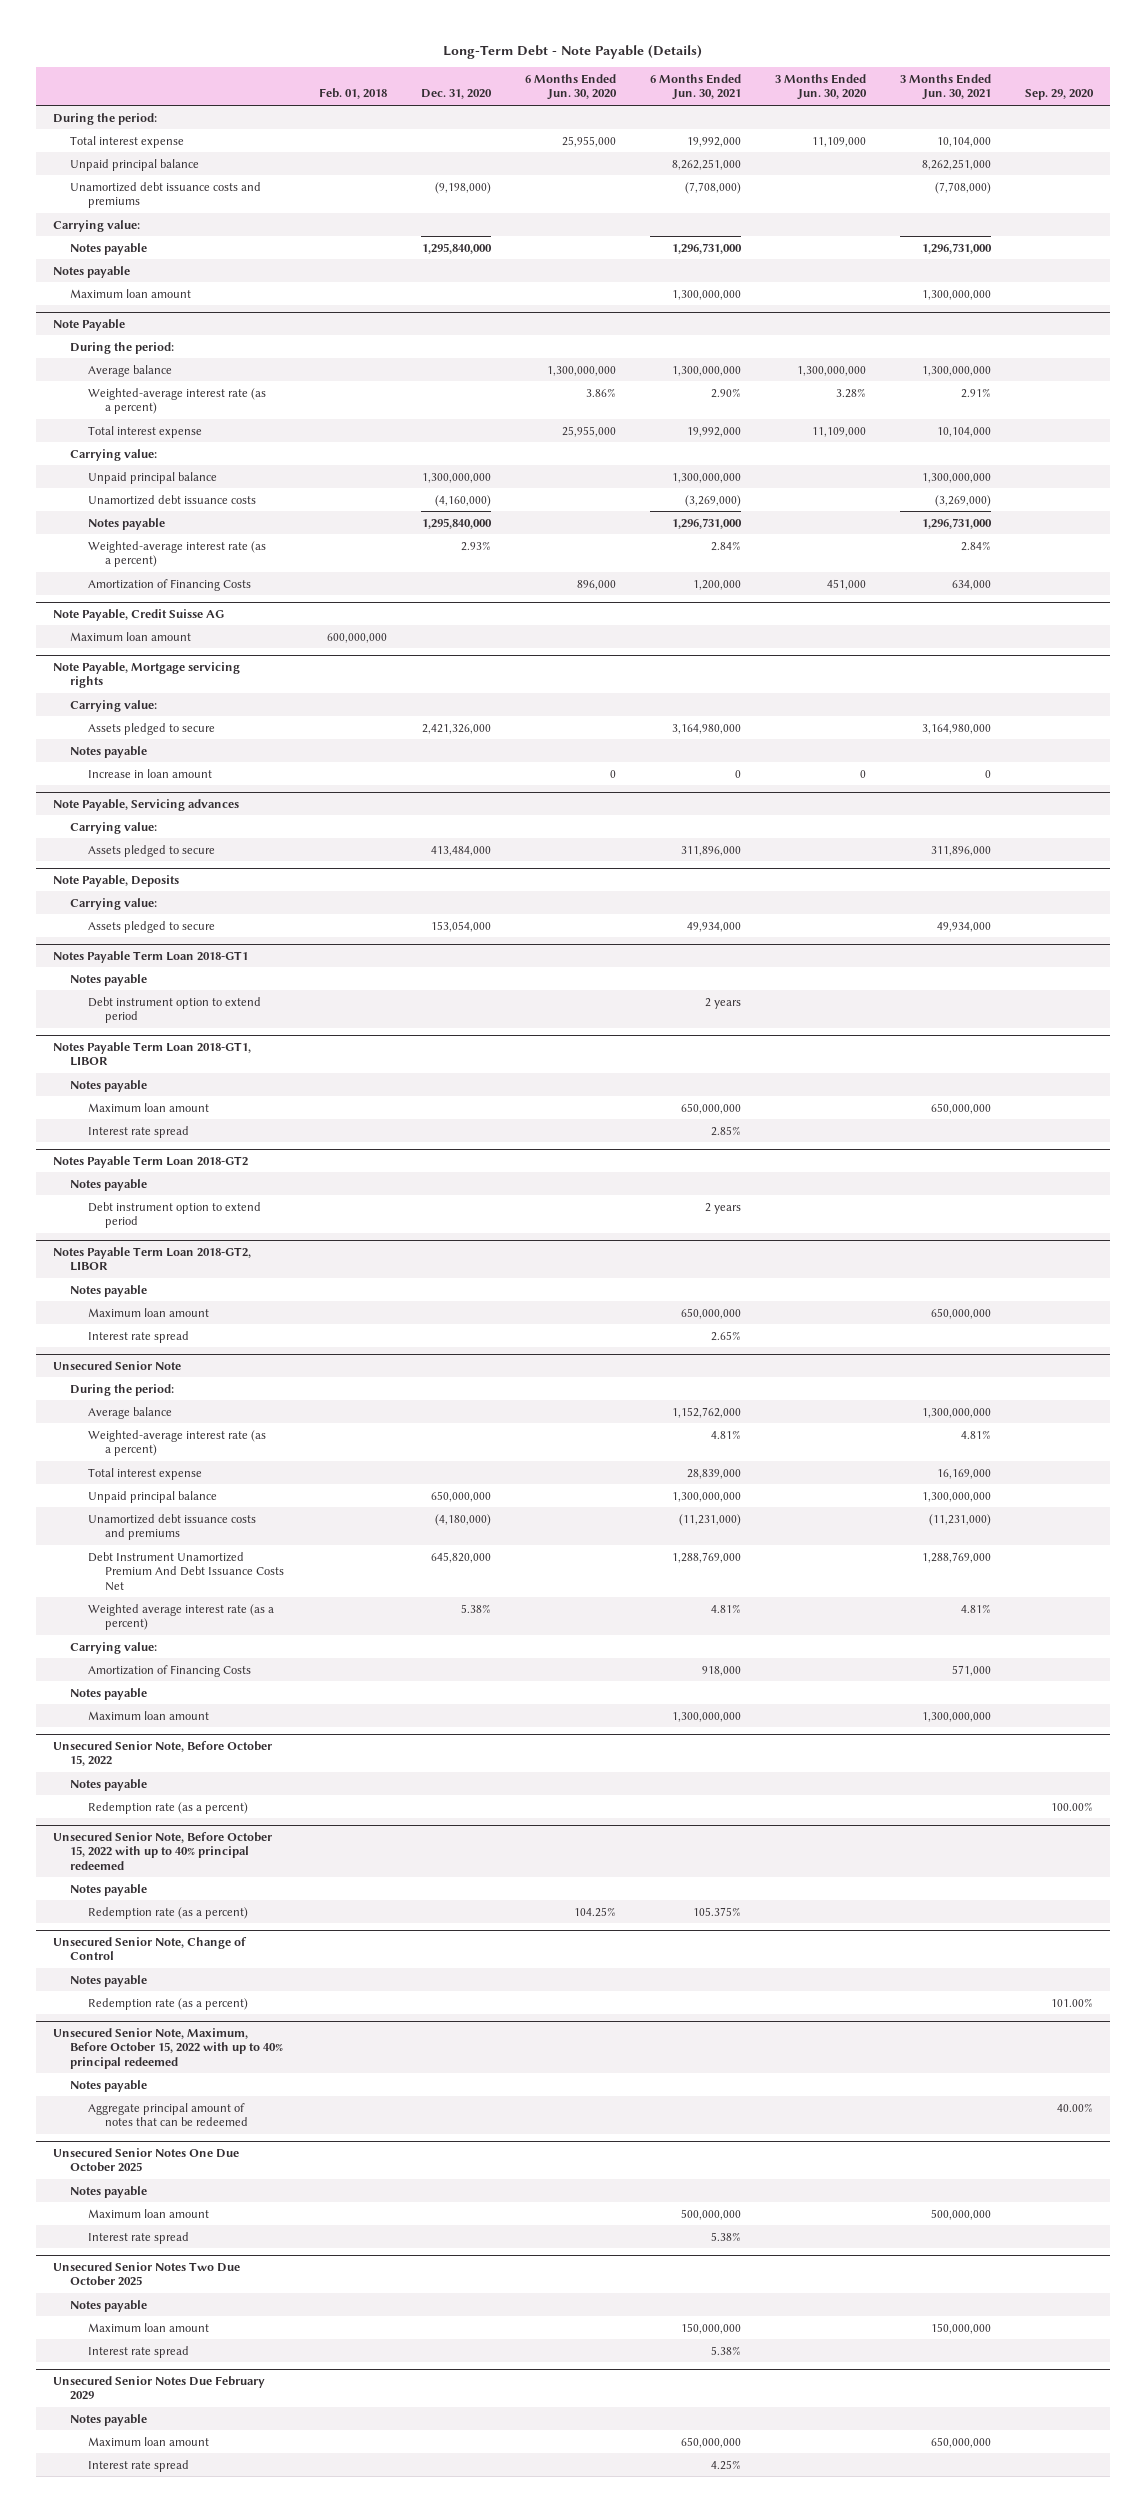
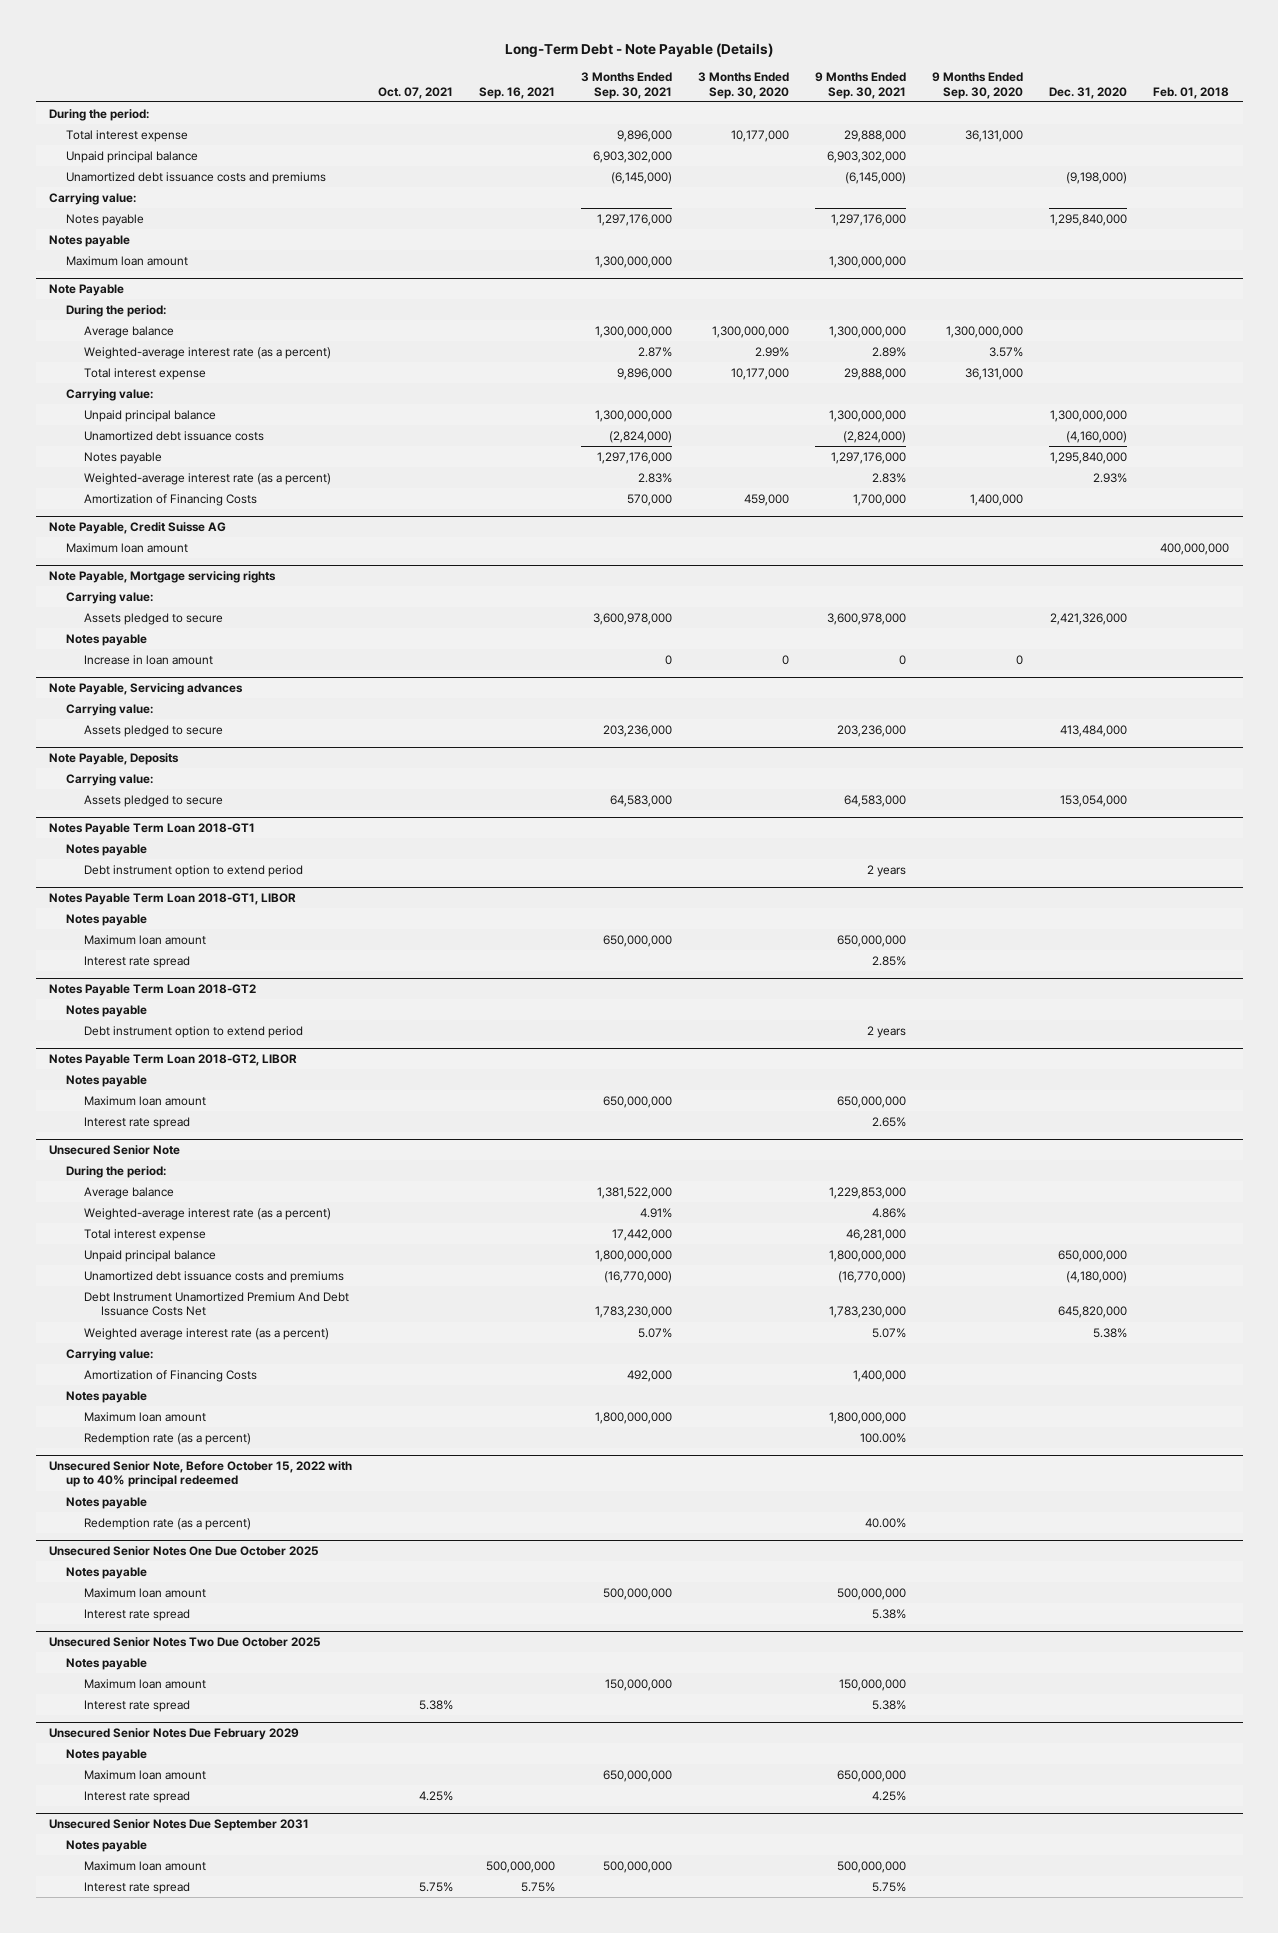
[524,73,617,101] 6 Months Ended Jun. 30, 2020 -> none
[649,73,741,101] 6 Months Ended Jun. 30, 2021 -> none
[775,73,868,101] 3 Months Ended Jun. 30, 2020 -> none
[900,73,992,101] 3 Months Ended Jun. 30, 2021 -> none
[1025,89,1095,101] Sep. 29, 2020 -> none
none -> [377,86,453,99] Oct. 07, 2021
none -> [478,86,555,99] Sep. 16, 2021
none -> [581,72,673,99] 3 Months Ended Sep. 30, 2021
none -> [698,72,790,99] 3 Months Ended Sep. 30, 2020
none -> [815,72,907,99] 9 Months Ended Sep. 30, 2021
none -> [932,72,1024,99] 9 Months Ended Sep. 30, 2020
[326,632,387,643] 600,000,000 -> [1160,542,1230,555] 400,000,000
[52,1740,272,1767] Unsecured Senior Note, Before October 15, 2022 -> none
[70,1778,148,1791] Notes payable -> none
[87,1801,248,1814] Redemption rate (as a percent) -> none
none -> [83,1432,251,1445] Redemption rate (as a percent)
[52,1936,247,1961] Unsecured Senior Note, Change of Control -> none
[70,1974,148,1987] Notes payable -> none
[87,1997,248,2010] Redemption rate (as a percent) -> none
[52,2027,284,2069] Unsecured Senior Note, Maximum, Before October 15, 2022 with up to 40% principal redeemed -> none
[70,2079,148,2092] Notes payable -> none
[87,2102,249,2127] Aggregate principal amount of notes that can be redeemed -> none
none -> [48,1819,309,1832] Unsecured Senior Notes Due September 2031
none -> [66,1839,148,1852] Notes payable
none -> [83,1860,206,1871] Maximum loan amount
none -> [83,1881,190,1894] Interest rate spread

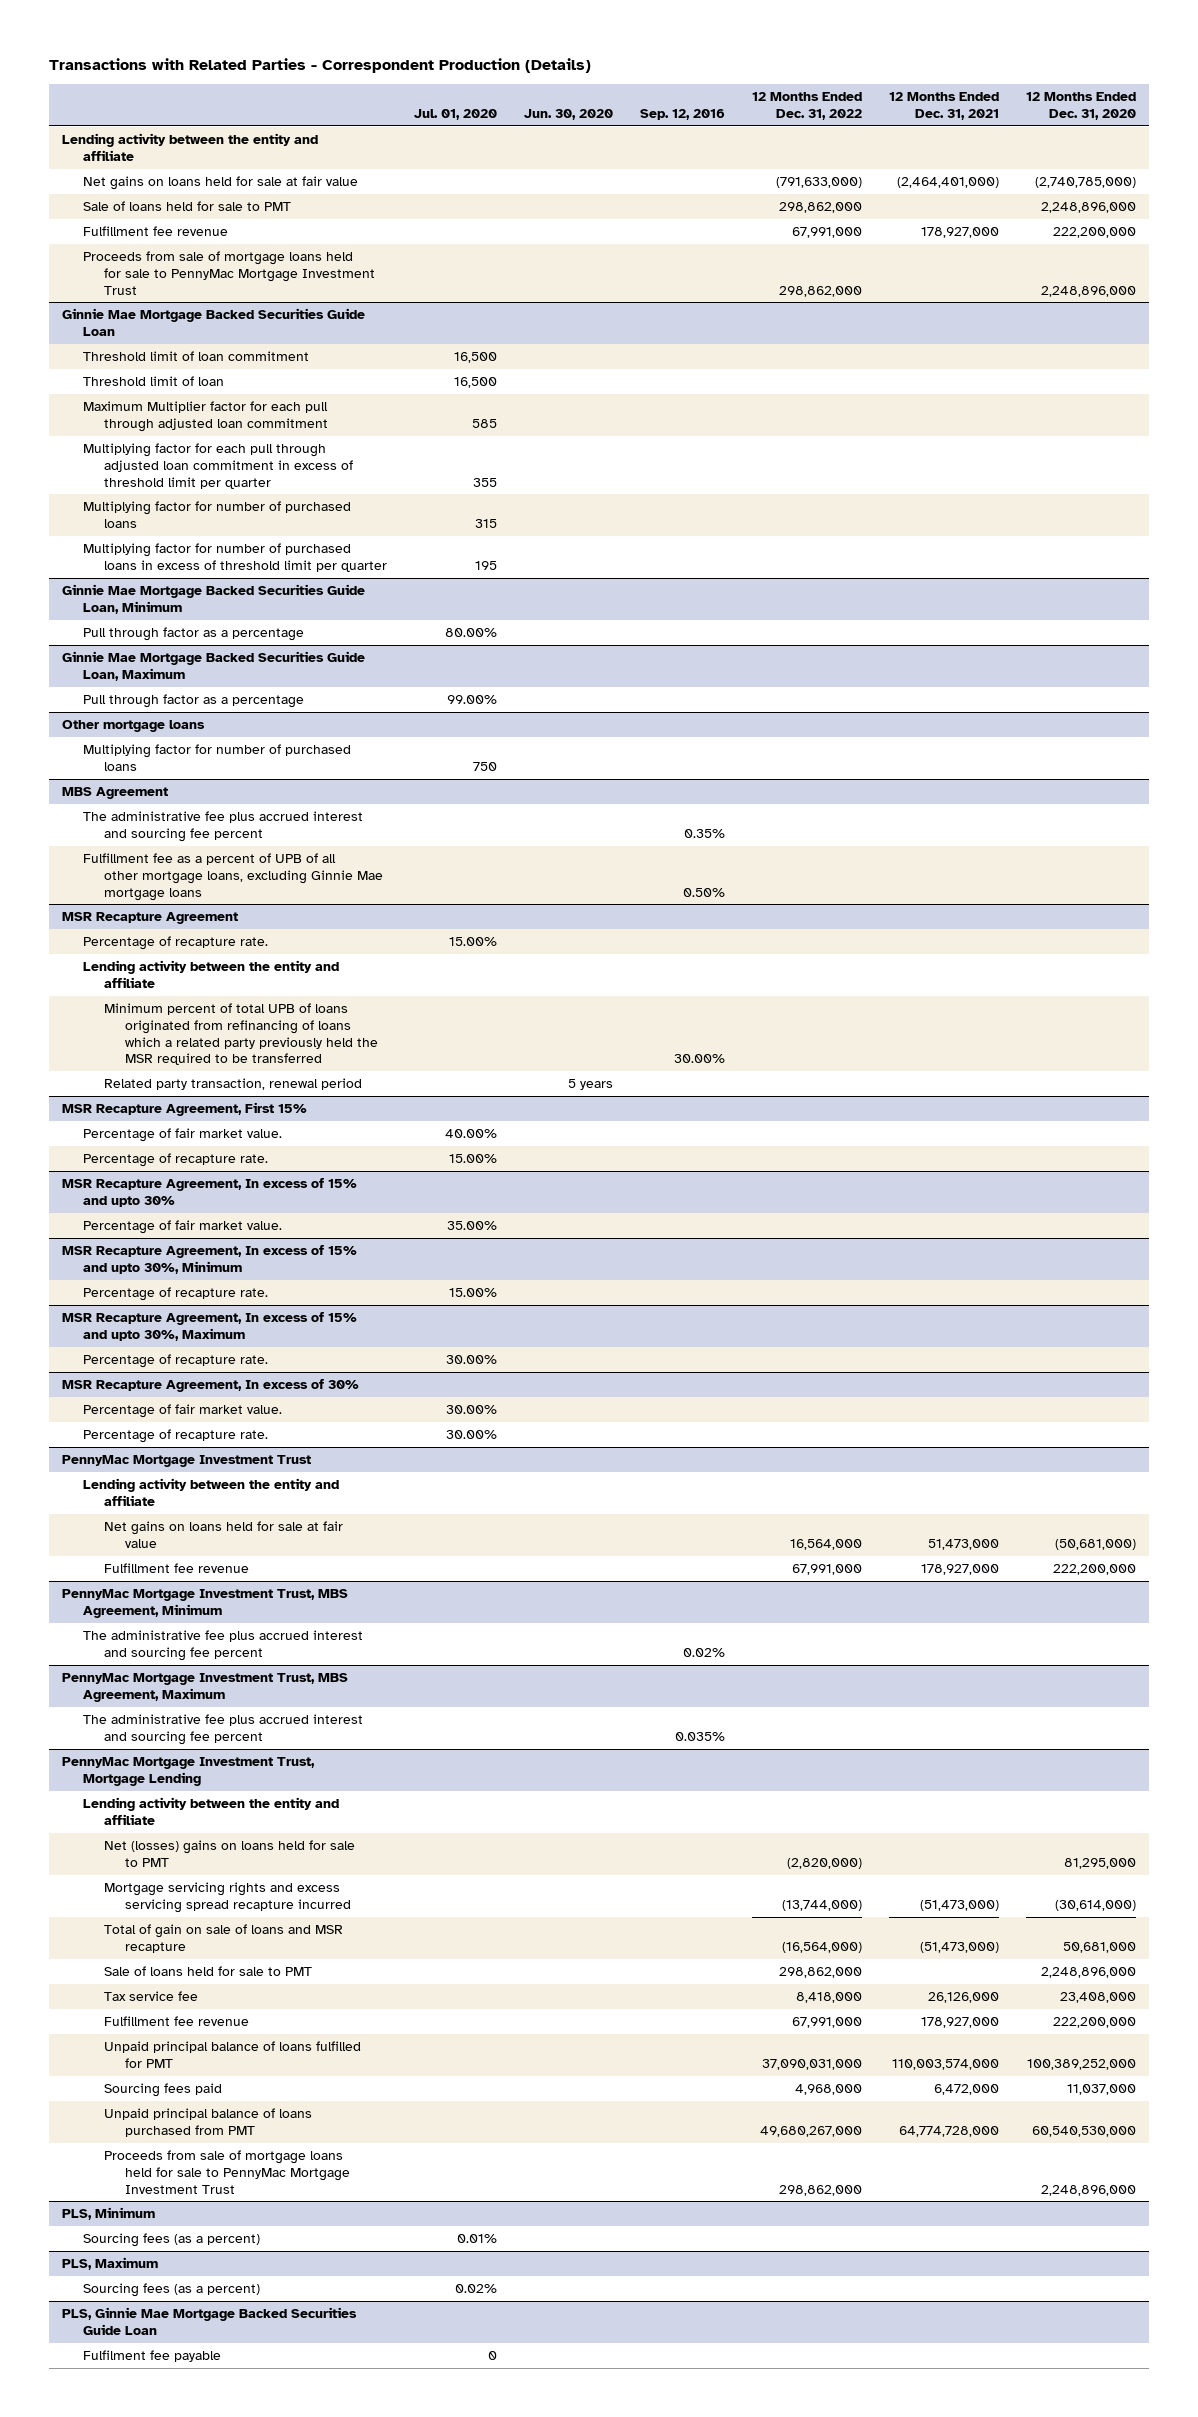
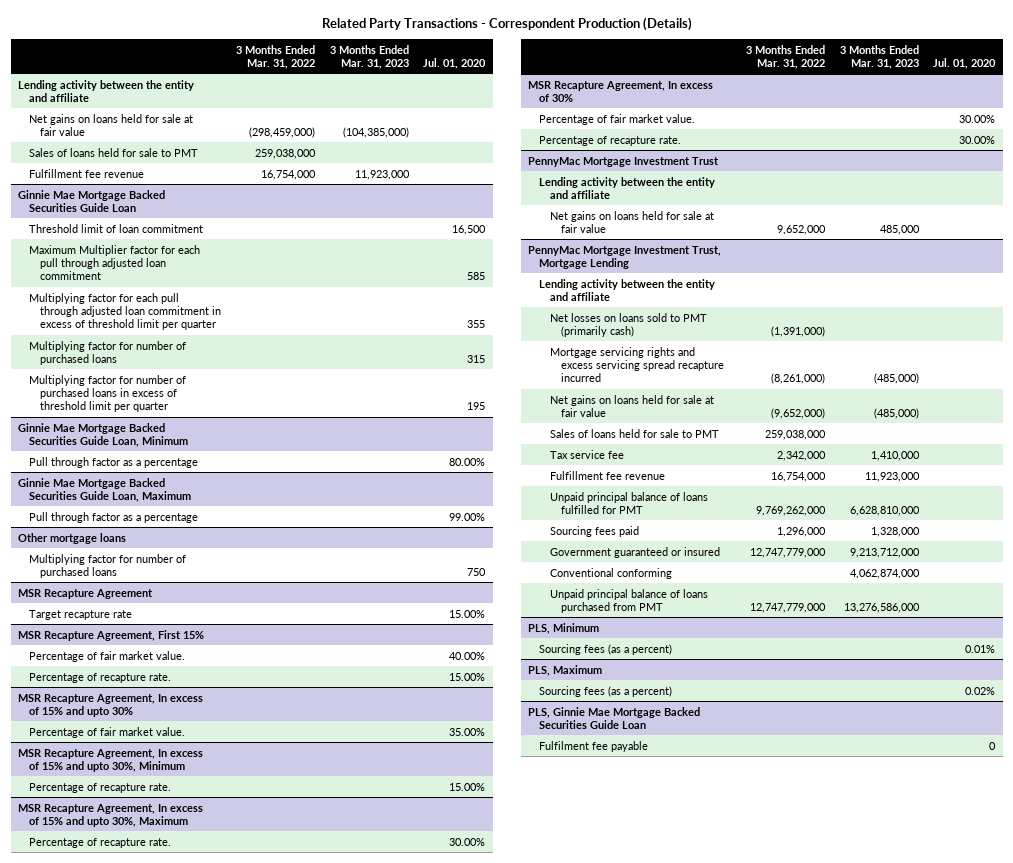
[48,58,591,74] Transactions with Related Parties - Correspondent Production (Details) -> [321,16,692,31] Related Party Transactions - Correspondent Production (Details)
[524,109,614,121] Jun. 30, 2020 -> none
[640,109,726,121] Sep. 12, 2016 -> none
[751,92,862,121] 12 Months Ended Dec. 31, 2022 -> none
[888,92,999,121] 12 Months Ended Dec. 31, 2021 -> none
[1025,92,1136,121] 12 Months Ended Dec. 31, 2020 -> none
none -> [236,44,316,69] 3 Months Ended Mar. 31, 2022
none -> [329,44,409,69] 3 Months Ended Mar. 31, 2023
[83,201,292,212] Sale of loans held for sale to PMT -> [29,147,199,157] Sales of loans held for sale to PMT
[83,251,376,295] Proceeds from sale of mortgage loans held for sale to PennyMac Mortgage Investment Trust -> none
[83,376,225,387] Threshold limit of loan -> none
[62,787,169,800] MBS Agreement -> none
[83,811,364,842] The administrative fee plus accrued interest and sourcing fee percent -> none
[83,853,384,901] Fulfillment fee as a percent of UPB of all other mortgage loans, excluding Ginnie Mae mortgage loans -> none
[83,936,269,951] Percentage of recapture rate. -> none
[83,960,340,988] Lending activity between the entity and affiliate -> none
[104,1003,379,1066] Minimum percent of total UPB of loans originated from refinancing of loans which a related party previously held the MSR required to be transferred -> none
[104,1078,363,1091] Related party transaction, renewal period -> none
none -> [29,609,133,620] Target recapture rate
[104,1563,250,1574] Fulfillment fee revenue -> none
[62,1589,349,1618] PennyMac Mortgage Investment Trust, MBS Agreement, Minimum -> none
[83,1630,364,1661] The administrative fee plus accrued interest and sourcing fee percent -> none
[62,1673,349,1702] PennyMac Mortgage Investment Trust, MBS Agreement, Maximum -> none
[83,1714,364,1745] The administrative fee plus accrued interest and sourcing fee percent -> none
[104,1840,356,1867] Net (losses) gains on loans held for sale to PMT -> [550,312,708,337] Net losses on loans sold to PMT (primarily cash)
[104,1924,344,1953] Total of gain on sale of loans and MSR recapture -> none
none -> [550,394,715,417] Net gains on loans held for sale at fair value
[104,1966,313,1977] Sale of loans held for sale to PMT -> [550,428,720,438] Sales of loans held for sale to PMT
none -> [550,546,721,558] Government guaranteed or insured
none -> [550,567,673,579] Conventional conforming
[104,2150,351,2194] Proceeds from sale of mortgage loans held for sale to PennyMac Mortgage Investment Trust -> none

